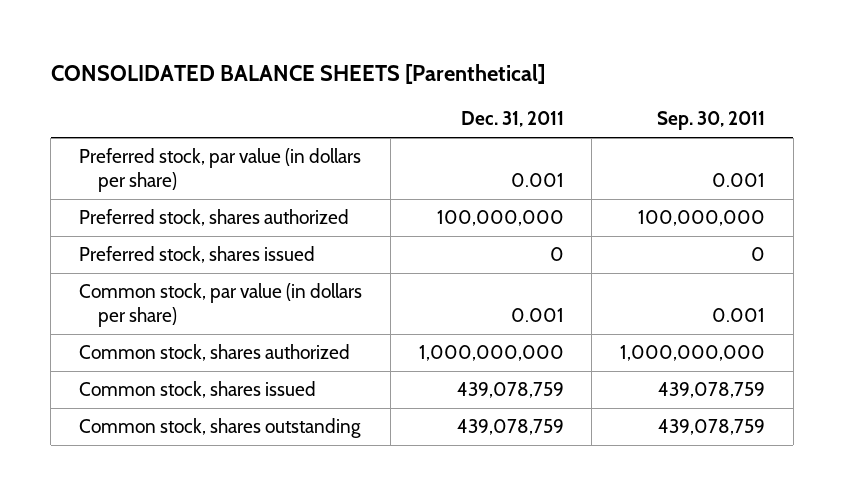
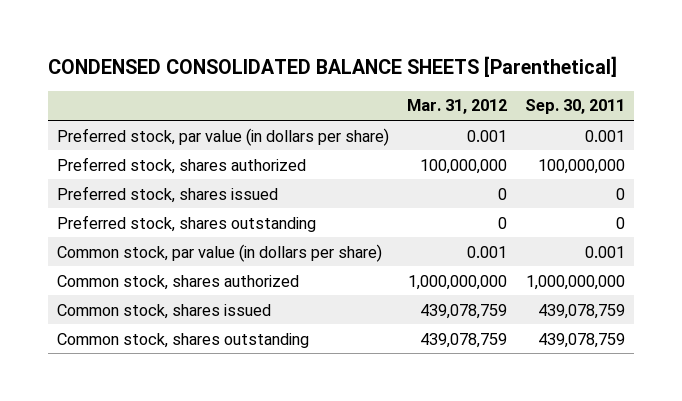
[50,63,545,84] CONSOLIDATED BALANCE SHEETS [Parenthetical] -> [47,55,617,77] CONDENSED CONSOLIDATED BALANCE SHEETS [Parenthetical]
[460,111,564,128] Dec. 31, 2011 -> none
none -> [406,99,507,115] Mar. 31, 2012
none -> [56,214,316,232] Preferred stock, shares outstanding

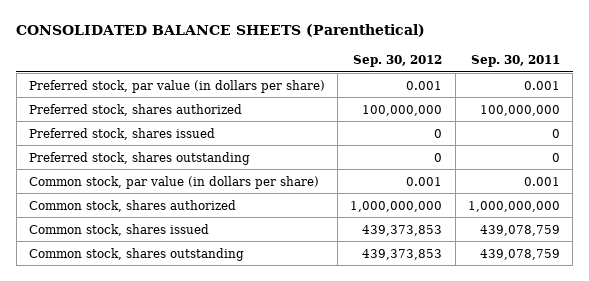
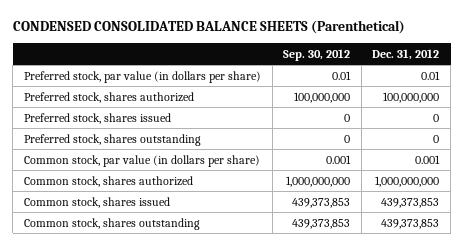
[16,23,426,37] CONSOLIDATED BALANCE SHEETS (Parenthetical) -> [12,20,405,35] CONDENSED CONSOLIDATED BALANCE SHEETS (Parenthetical)
[470,54,560,67] Sep. 30, 2011 -> none
none -> [372,48,440,60] Dec. 31, 2012
[406,80,443,90] 0.001 -> [332,70,352,80] 0.01

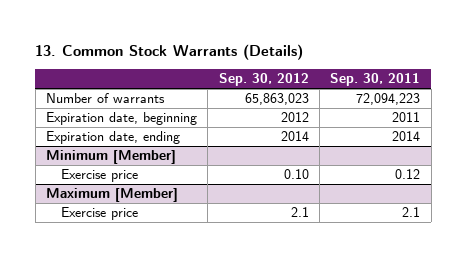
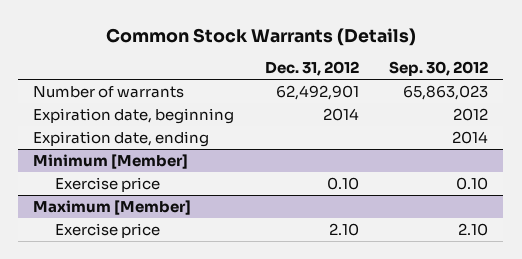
[35,43,304,60] 13. Common Stock Warrants (Details) -> [105,27,416,46] Common Stock Warrants (Details)
[330,73,421,87] Sep. 30, 2011 -> none
none -> [264,61,359,77] Dec. 31, 2012
[290,207,309,218] 2.1 -> [458,222,489,236] 2.10

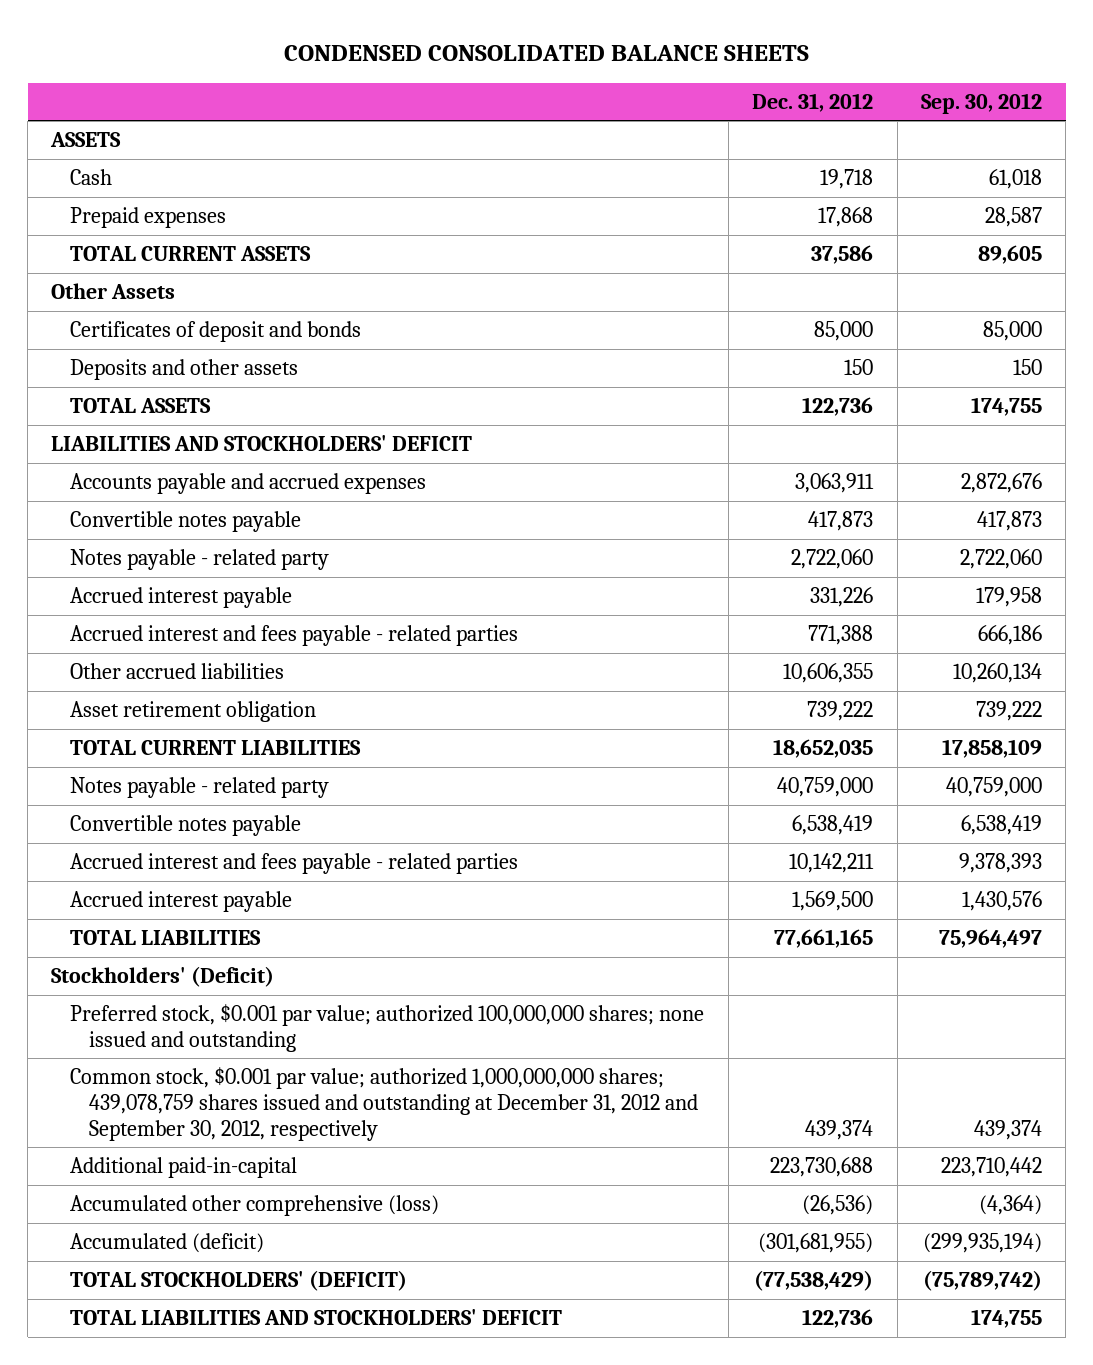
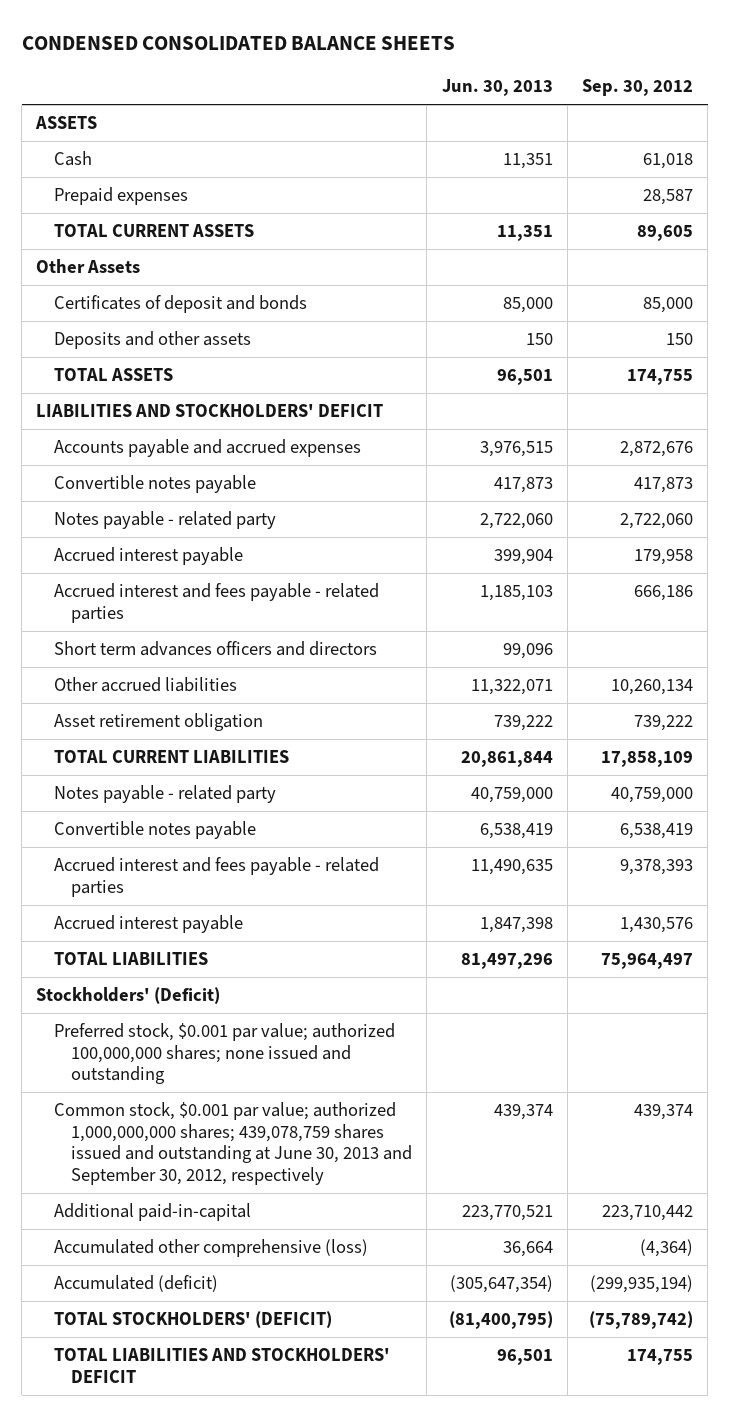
[752,92,874,112] Dec. 31, 2012 -> none
none -> [441,79,553,97] Jun. 30, 2013
none -> [53,641,377,657] Short term advances officers and directors
[70,1067,699,1141] Common stock, $0.001 par value; authorized 1,000,000,000 shares; 439,078,759 shares issued and outstanding at December 31, 2012 and September 30, 2012, respectively -> [53,1102,413,1186] Common stock, $0.001 par value; authorized 1,000,000,000 shares; 439,078,759 shares issued and outstanding at June 30, 2013 and September 30, 2012, respectively

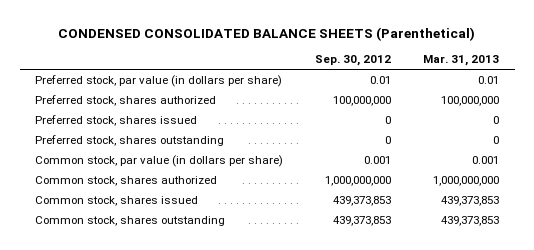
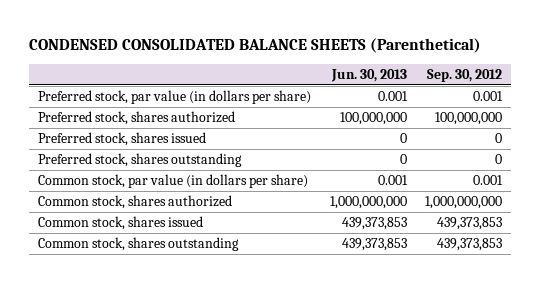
[422,55,499,67] Mar. 31, 2013 -> none
none -> [330,68,407,82] Jun. 30, 2013
[370,76,392,85] 0.01 -> [472,91,503,102] 0.001

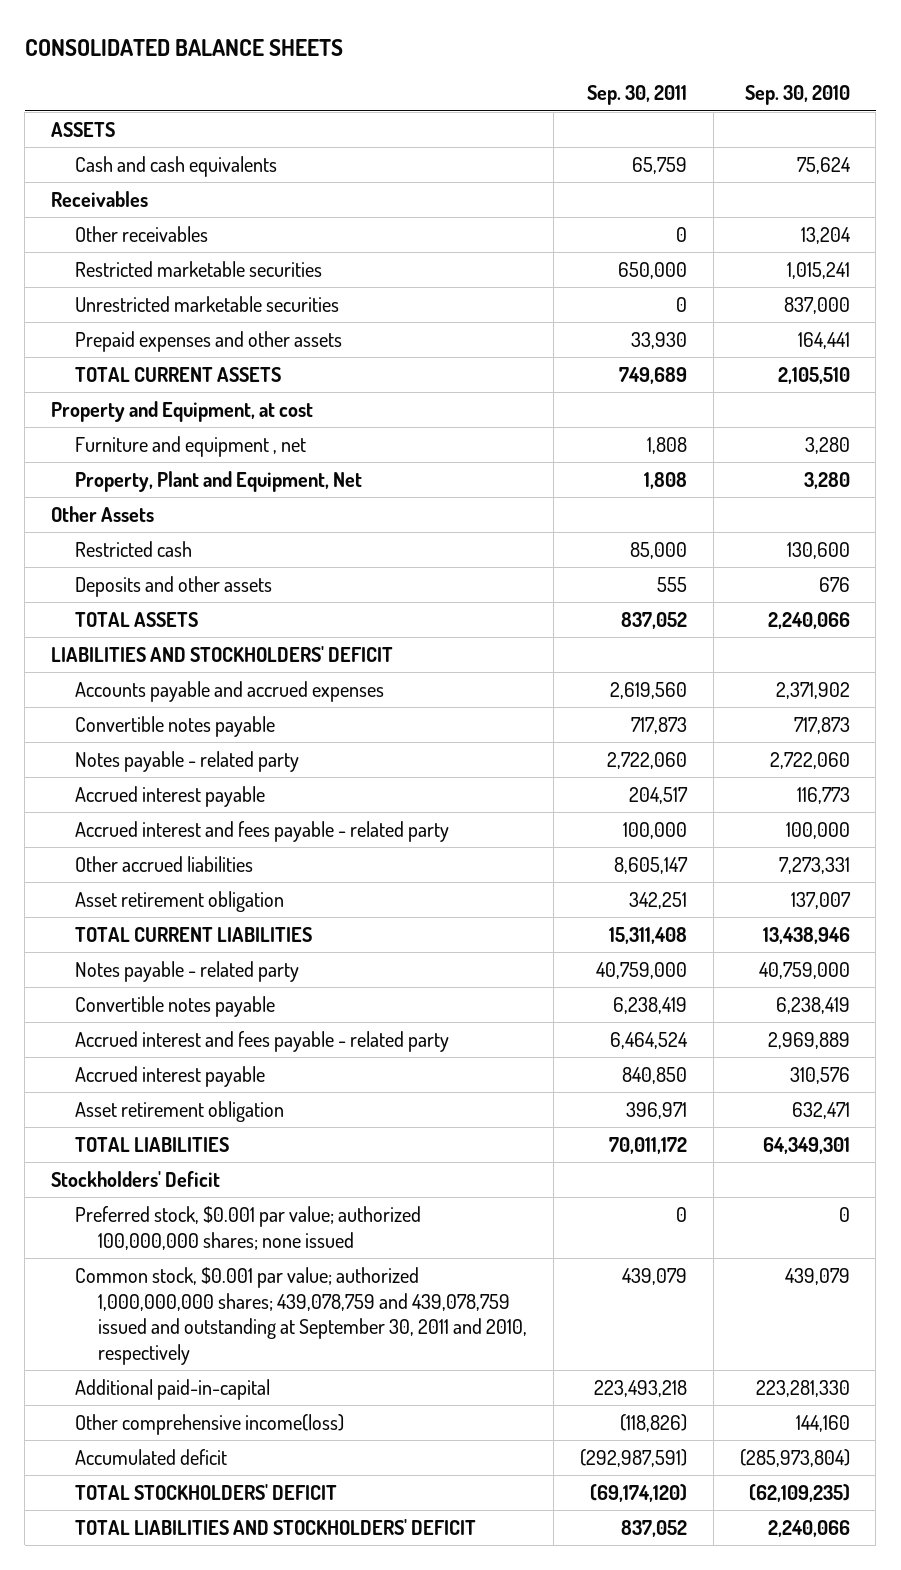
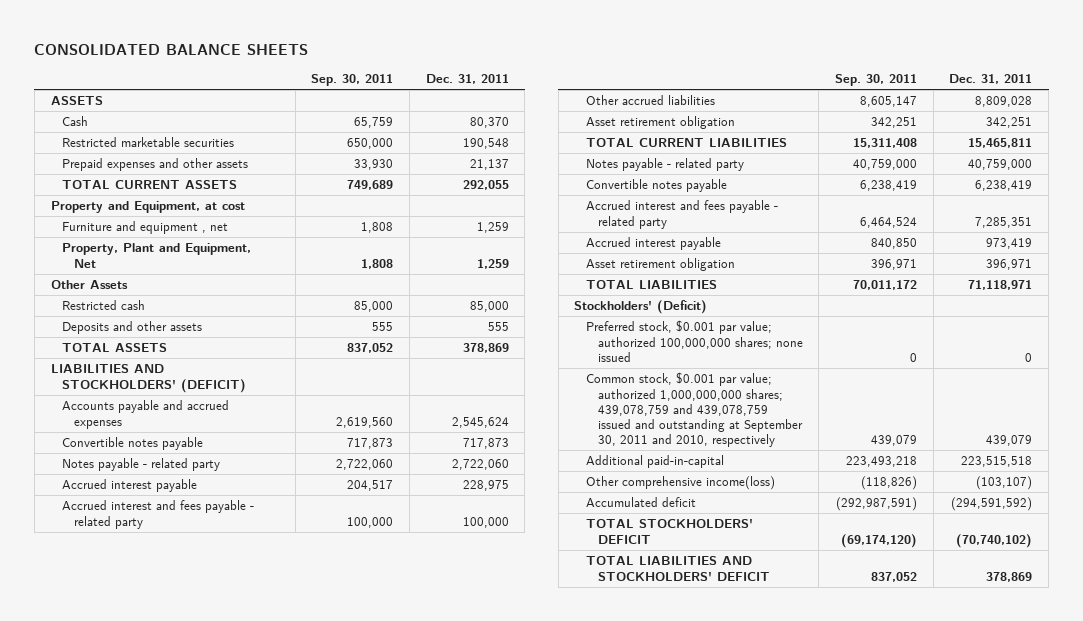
[744,85,850,106] Sep. 30, 2010 -> none
none -> [425,74,509,85] Dec. 31, 2011
[51,190,149,207] Receivables -> none
[74,225,208,242] Other receivables -> none
[74,155,277,177] Cash and cash equivalents -> [62,116,89,127] Cash
[74,295,339,312] Unrestricted marketable securities -> none
[51,645,394,662] LIABILITIES AND STOCKHOLDERS' DEFICIT -> [50,364,247,393] LIABILITIES AND STOCKHOLDERS' (DEFICIT)
[51,1170,221,1187] Stockholders' Deficit -> [574,300,708,315] Stockholders' (Deficit)

